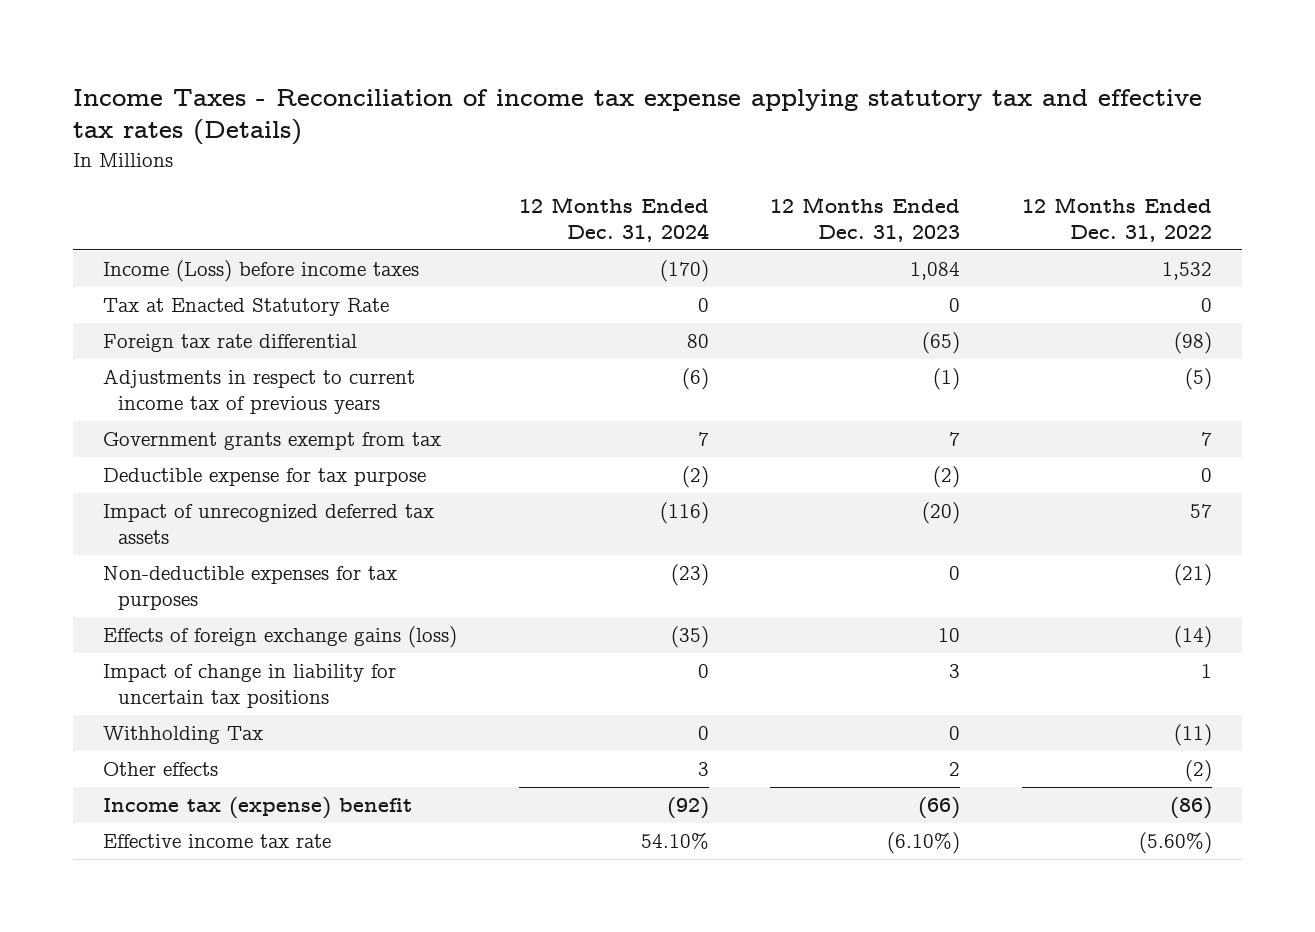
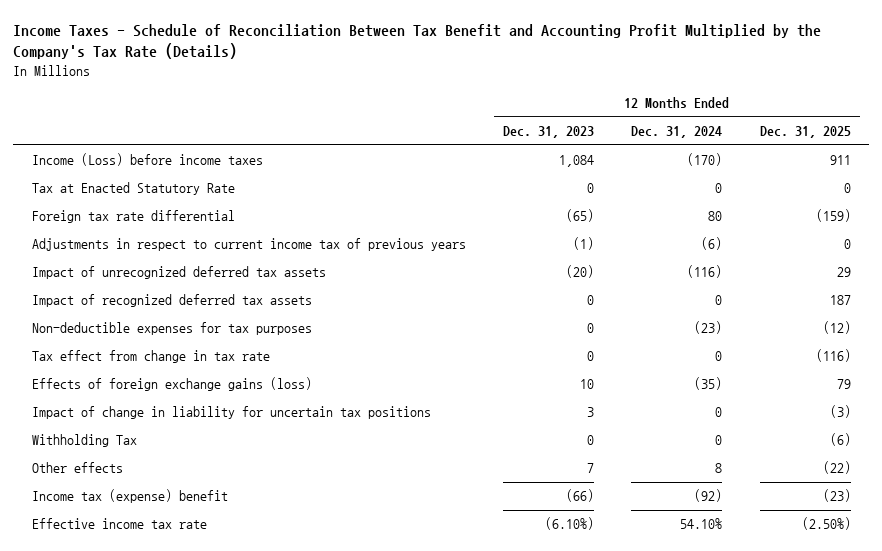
[72,88,1202,146] Income Taxes - Reconciliation of income tax expense applying statutory tax and effective tax rates (Details) -> [13,23,822,60] Income Taxes - Schedule of Reconciliation Between Tax Benefit and Accounting Profit Multiplied by the Company's Tax Rate (Details)
[1021,197,1212,243] 12 Months Ended Dec. 31, 2022 -> none
none -> [759,126,851,139] Dec. 31, 2025
[103,432,442,451] Government grants exempt from tax -> none
[103,468,427,487] Deductible expense for tax purpose -> none
none -> [31,294,312,308] Impact of recognized deferred tax assets
none -> [31,350,270,364] Tax effect from change in tax rate
[697,762,709,777] 3 -> [715,463,723,474] 8
[949,762,961,777] 2 -> [587,463,595,474] 7

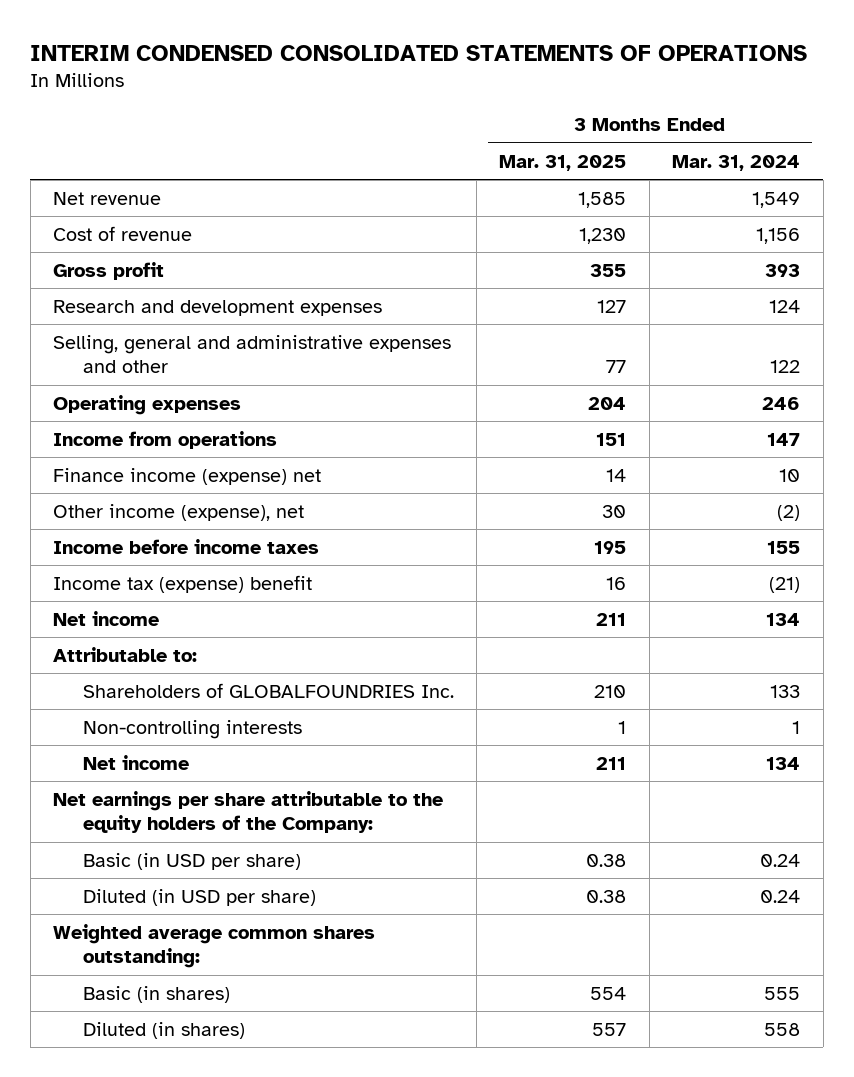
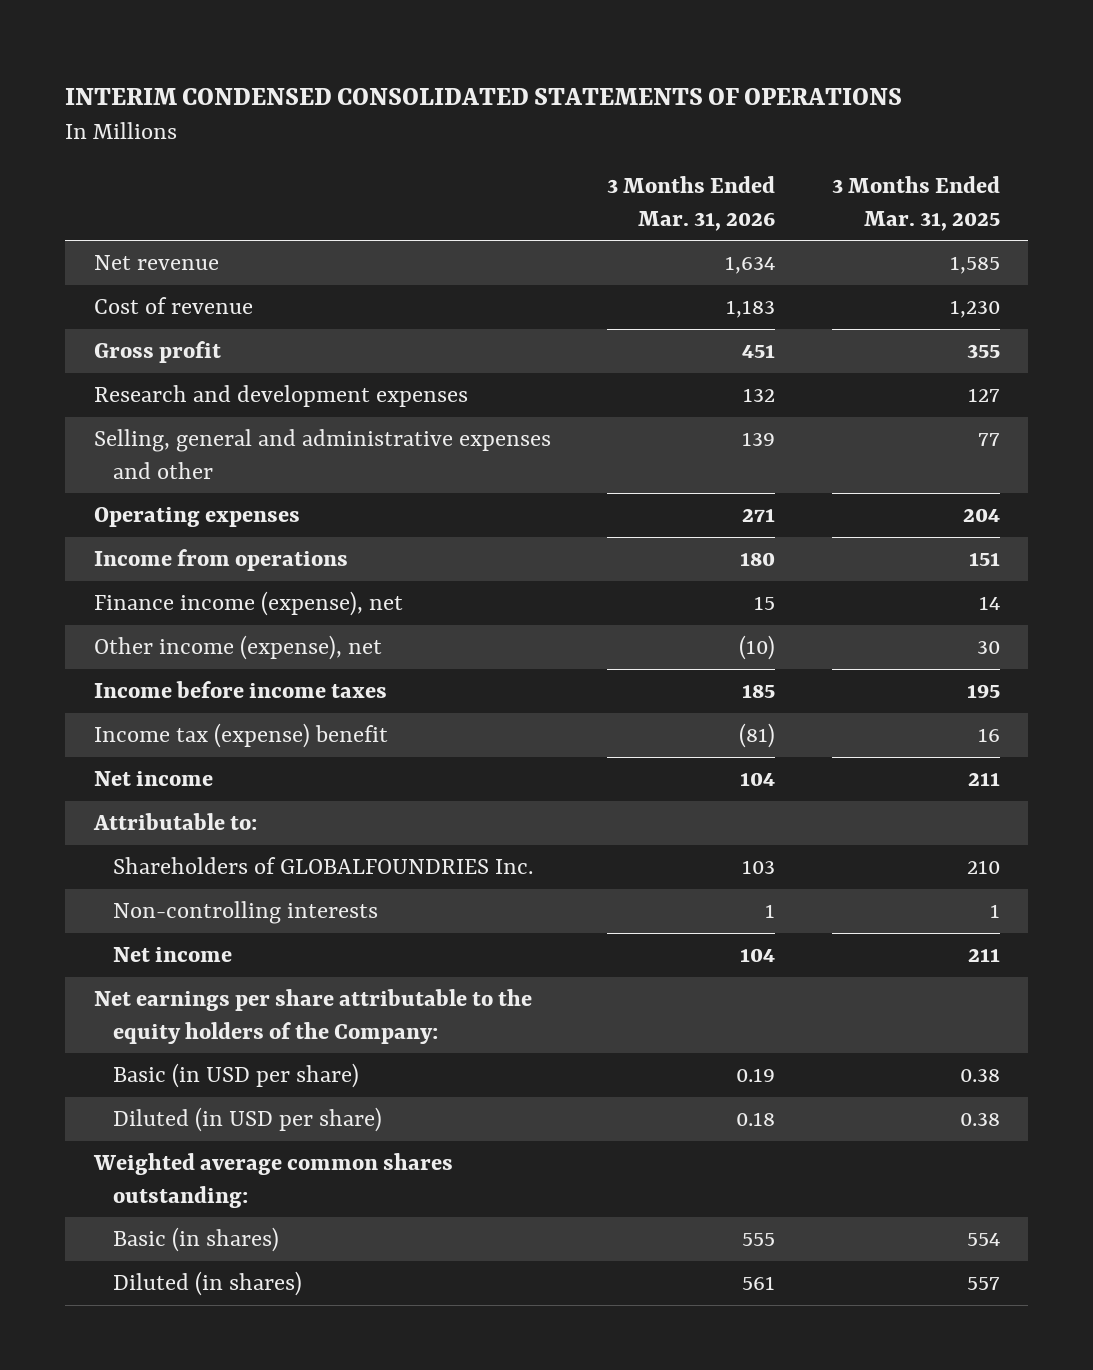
[672,154,801,171] Mar. 31, 2024 -> none
none -> [607,176,776,231] 3 Months Ended Mar. 31, 2026
[53,467,322,485] Finance income (expense) net -> [93,591,403,617] Finance income (expense), net

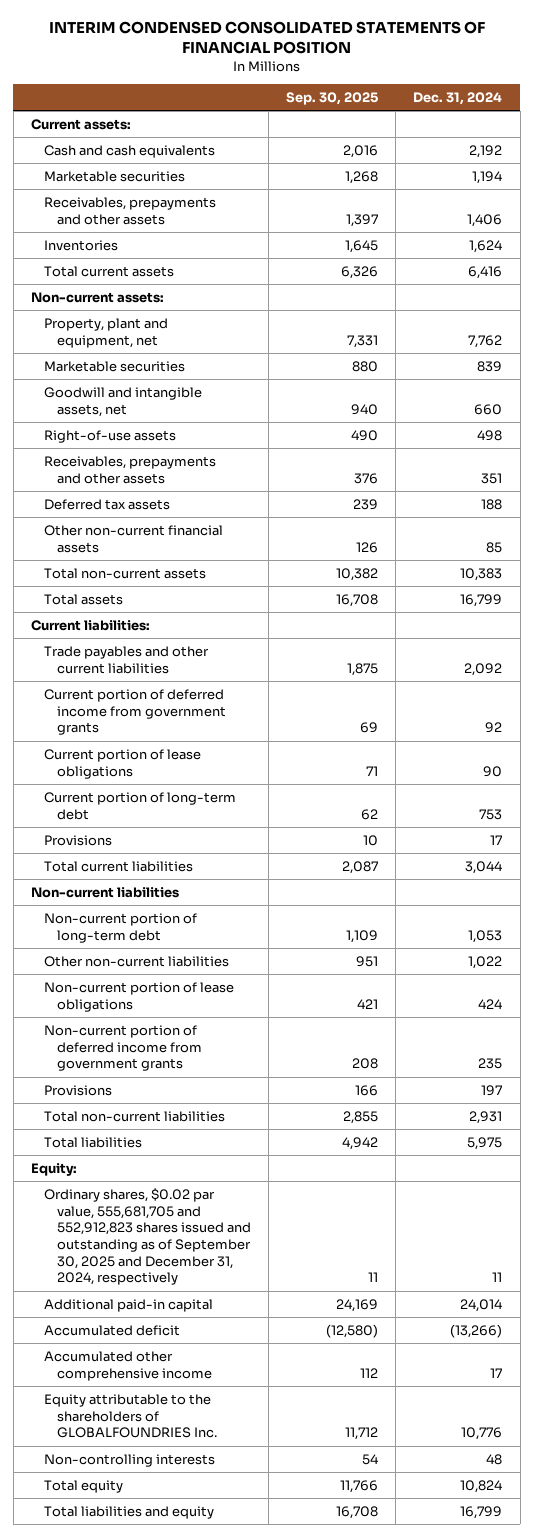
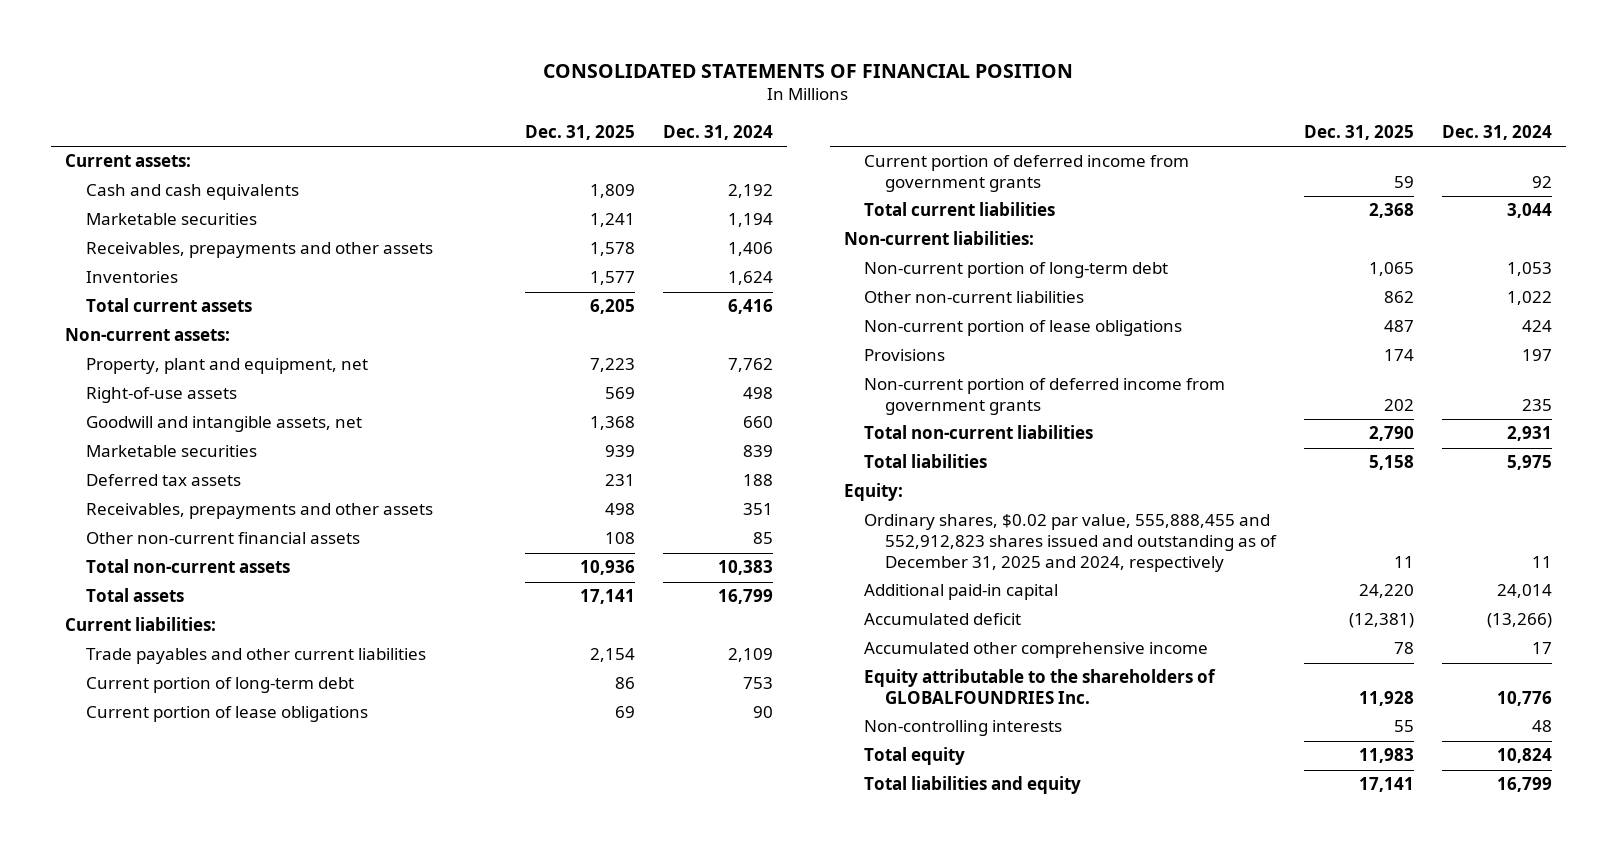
[48,21,485,55] INTERIM CONDENSED CONSOLIDATED STATEMENTS OF FINANCIAL POSITION -> [543,63,1074,78] CONSOLIDATED STATEMENTS OF FINANCIAL POSITION
[286,91,379,105] Sep. 30, 2025 -> none
none -> [525,124,636,140] Dec. 31, 2025
[43,386,202,417] Goodwill and intangible assets, net -> [85,416,362,433] Goodwill and intangible assets, net
[43,360,185,372] Marketable securities -> [85,445,257,458] Marketable securities
[43,455,216,484] Receivables, prepayments and other assets -> [85,503,433,520] Receivables, prepayments and other assets
[464,662,503,676] 2,092 -> [728,648,774,663] 2,109
[43,834,112,846] Provisions -> none
[43,748,201,779] Current portion of lease obligations -> [85,706,368,723] Current portion of lease obligations
[43,688,226,736] Current portion of deferred income from government grants -> [864,155,1190,192] Current portion of deferred income from government grants
[30,886,179,898] Non-current liabilities -> [843,231,1034,246] Non-current liabilities:
[43,1024,202,1072] Non-current portion of deferred income from government grants -> [864,378,1226,415] Non-current portion of deferred income from government grants
[43,1187,251,1286] Ordinary shares, $0.02 par value, 555,681,705 and 552,912,823 shares issued and outstanding as of September 30, 2025 and December 31, 2024, respectively -> [864,514,1277,572] Ordinary shares, $0.02 par value, 555,888,455 and 552,912,823 shares issued and outstanding as of December 31, 2025 and 2024, respectively

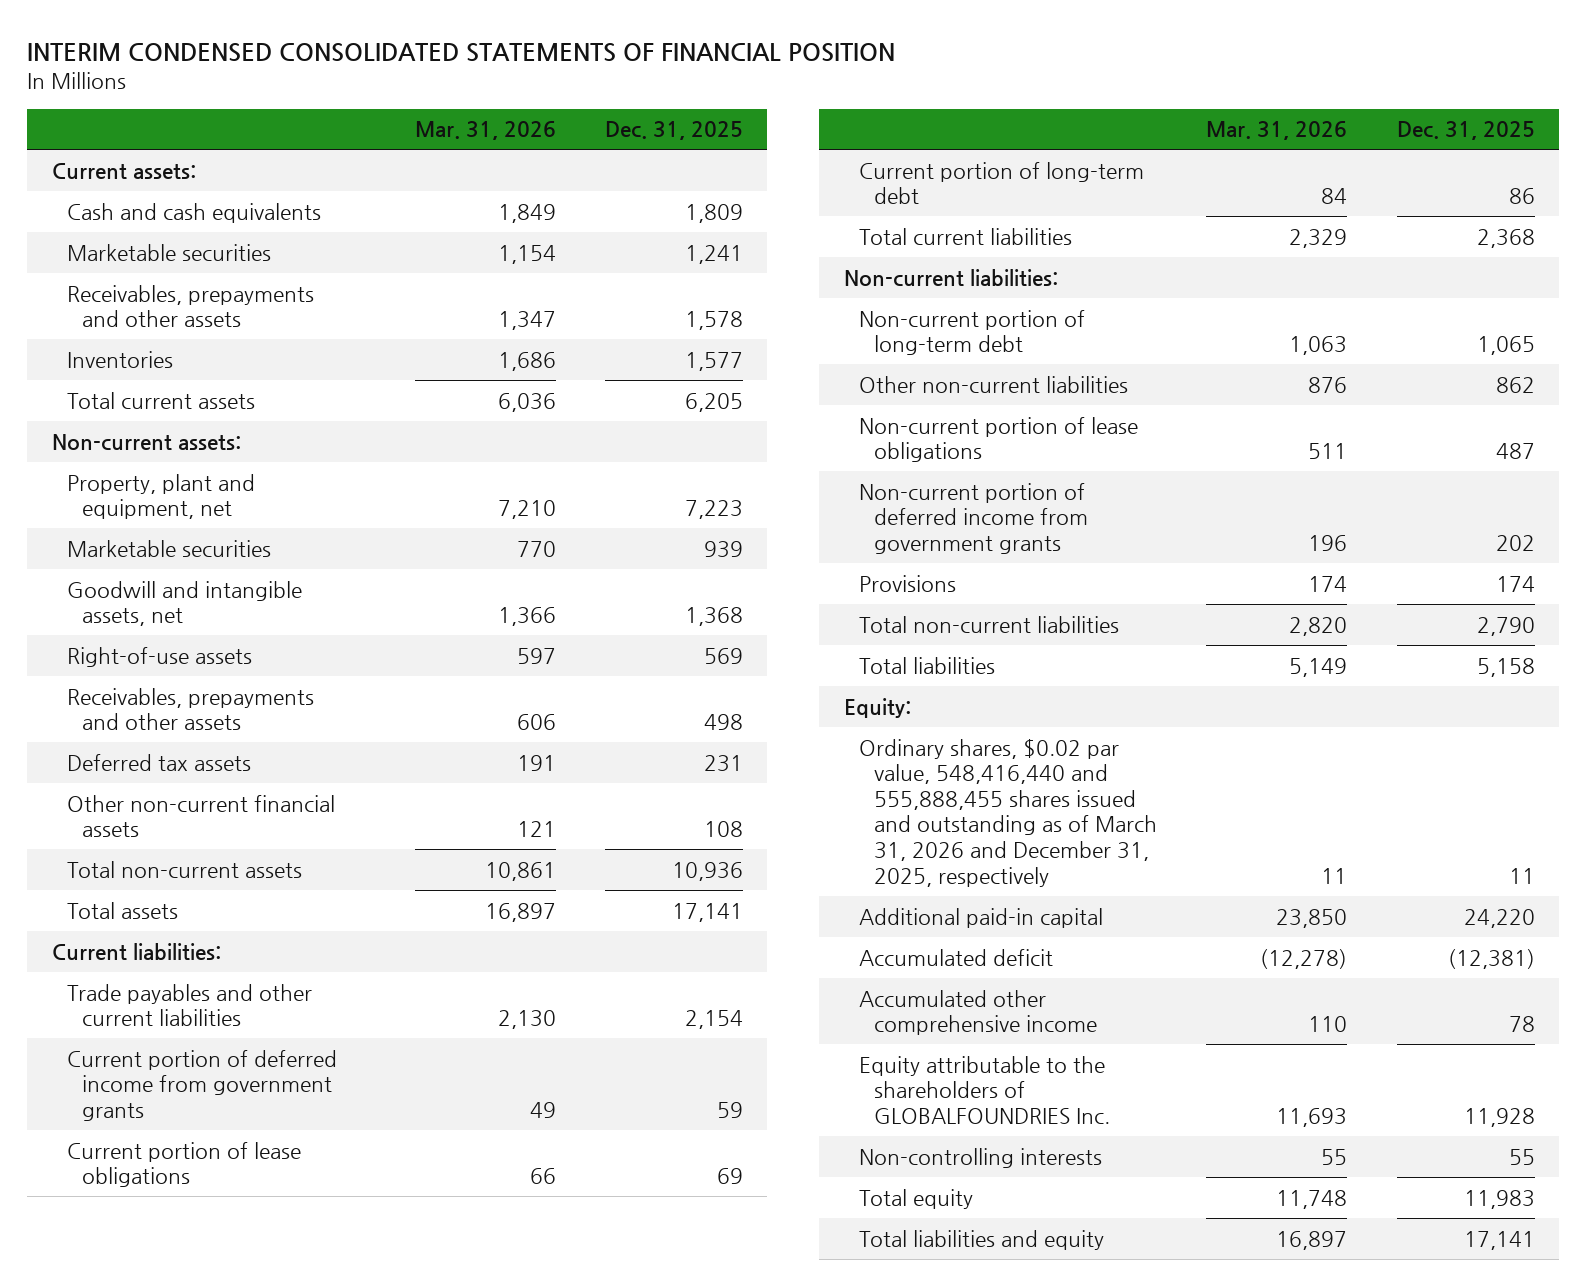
[543,63,1074,78] CONSOLIDATED STATEMENTS OF FINANCIAL POSITION -> [27,42,896,62] INTERIM CONDENSED CONSOLIDATED STATEMENTS OF FINANCIAL POSITION
[663,124,774,140] Dec. 31, 2024 -> none
none -> [414,121,556,141] Mar. 31, 2026
[85,416,362,433] Goodwill and intangible assets, net -> [67,580,303,627] Goodwill and intangible assets, net
[85,387,237,404] Right-of-use assets -> [67,646,253,667] Right-of-use assets
[85,474,241,487] Deferred tax assets -> [67,753,252,771] Deferred tax assets
[85,706,368,723] Current portion of lease obligations -> [67,1141,302,1188] Current portion of lease obligations
[85,677,354,694] Current portion of long-term debt -> [859,161,1145,205] Current portion of long-term debt
[864,349,946,362] Provisions -> [859,574,957,592] Provisions
[864,514,1277,572] Ordinary shares, $0.02 par value, 555,888,455 and 552,912,823 shares issued and outstanding as of December 31, 2025 and 2024, respectively -> [859,738,1158,887] Ordinary shares, $0.02 par value, 548,416,440 and 555,888,455 shares issued and outstanding as of March 31, 2026 and December 31, 2025, respectively

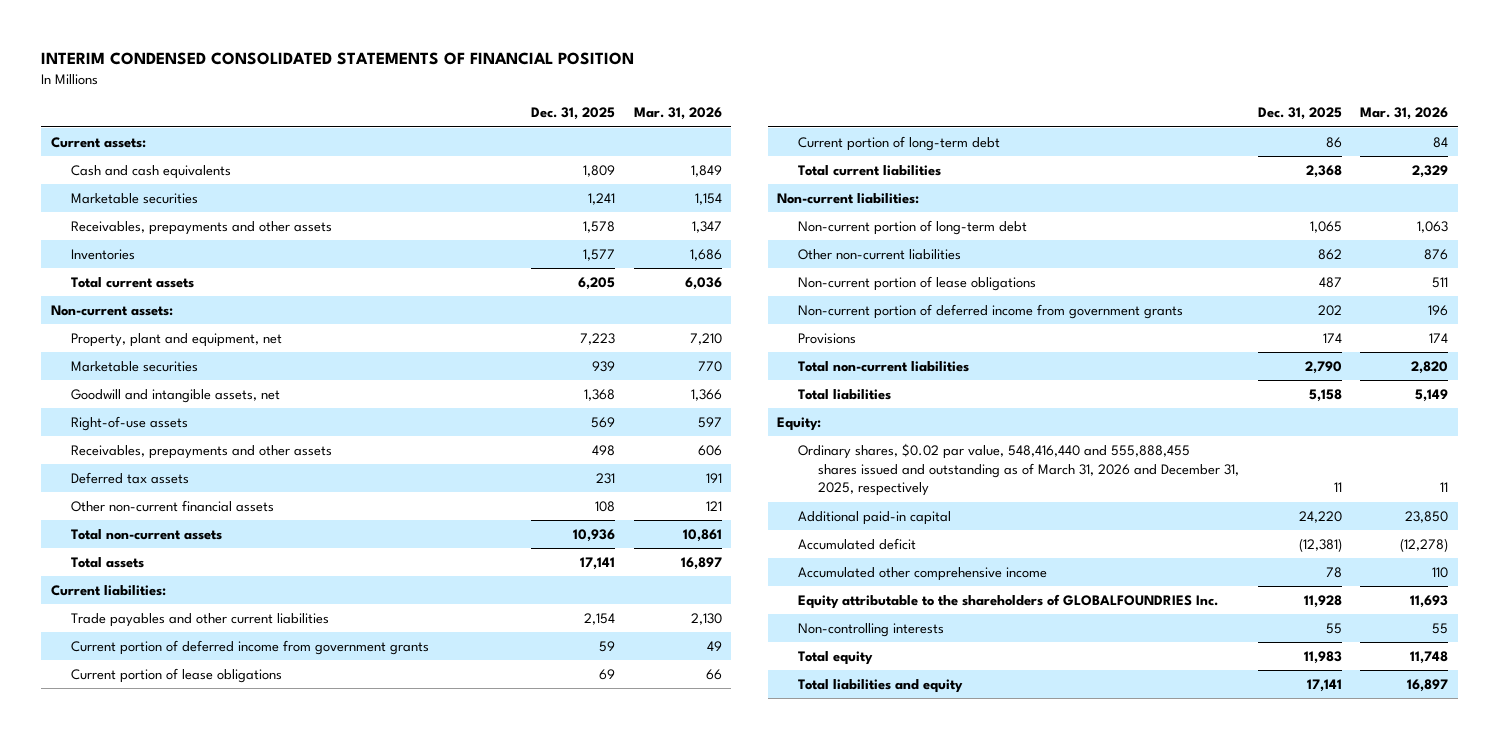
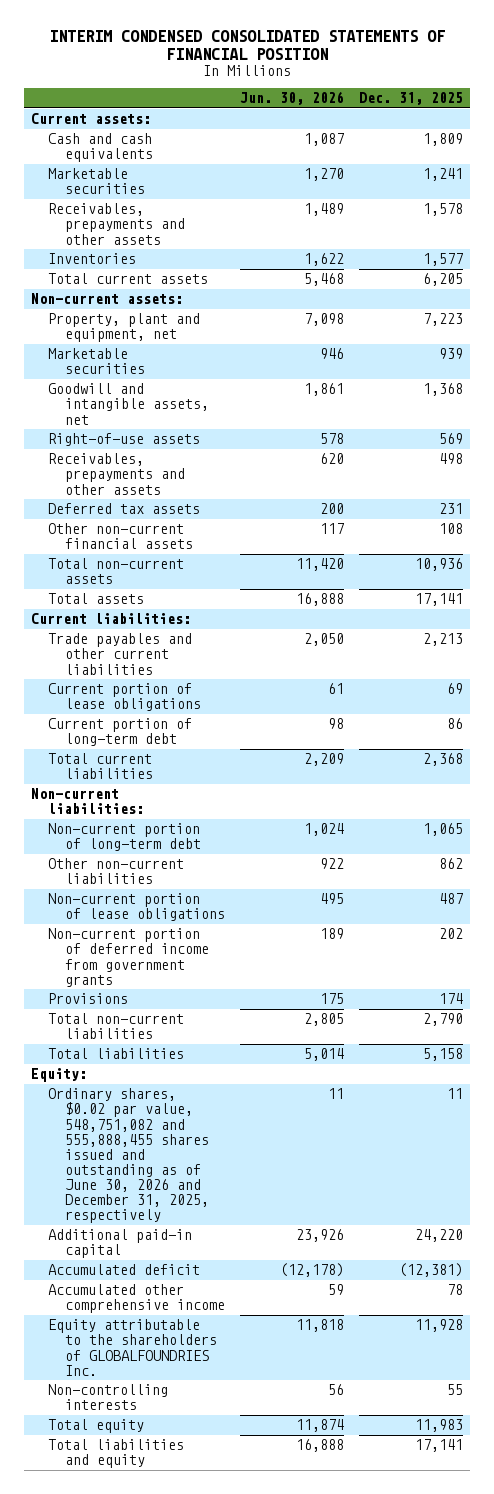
[633,107,722,121] Mar. 31, 2026 -> none
none -> [239,91,344,106] Jun. 30, 2026
[71,639,430,655] Current portion of deferred income from government grants -> none
[584,612,616,625] 2,154 -> [422,633,463,647] 2,213
[797,442,1240,497] Ordinary shares, $0.02 par value, 548,416,440 and 555,888,455 shares issued and outstanding as of March 31, 2026 and December 31, 2025, respectively -> [47,1088,209,1224] Ordinary shares, $0.02 par value, 548,751,082 and 555,888,455 shares issued and outstanding as of June 30, 2026 and December 31, 2025, respectively

